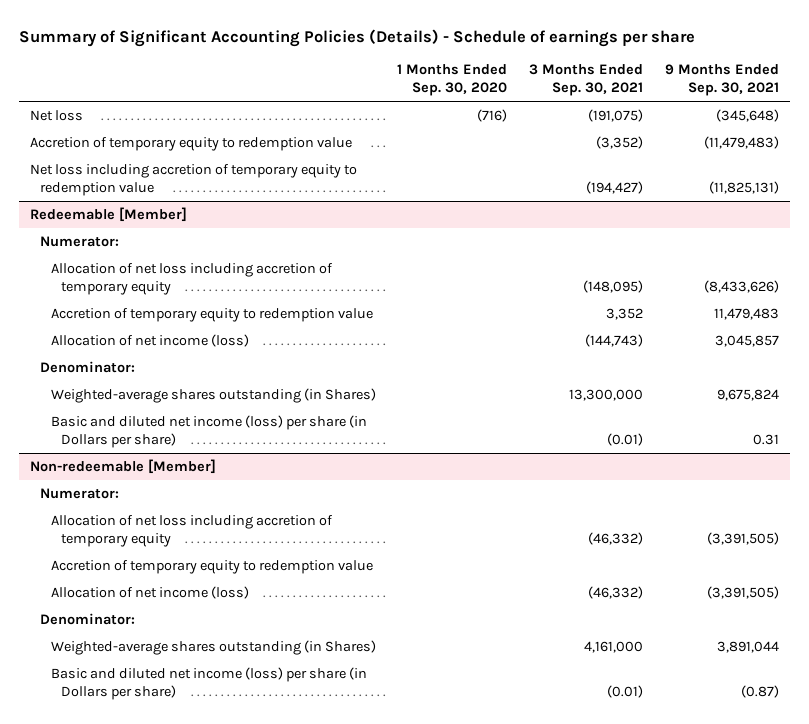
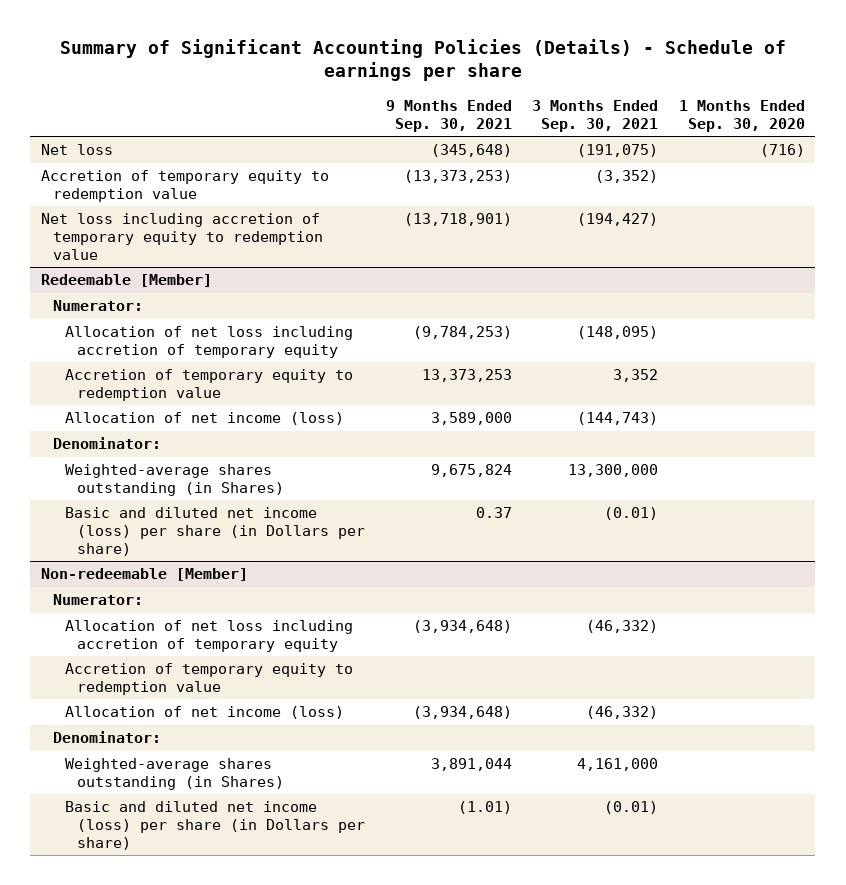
[703,136,779,150] (11,479,483) -> [403,170,512,184] (13,373,253)
[708,181,779,195] (11,825,131) -> [403,213,512,227] (13,718,901)
[703,280,779,294] (8,433,626) -> [412,326,512,340] (9,784,253)
[713,308,779,321] 11,479,483 -> [421,369,512,383] 13,373,253
[714,335,779,348] 3,045,857 -> [430,412,512,426] 3,589,000
[752,434,779,446] 0.31 -> [475,507,512,519] 0.37
[706,532,779,546] (3,391,505) -> [412,620,512,634] (3,934,648)
[706,586,779,600] (3,391,505) -> [412,706,512,720] (3,934,648)
[740,685,779,699] (0.87) -> [457,801,512,815] (1.01)

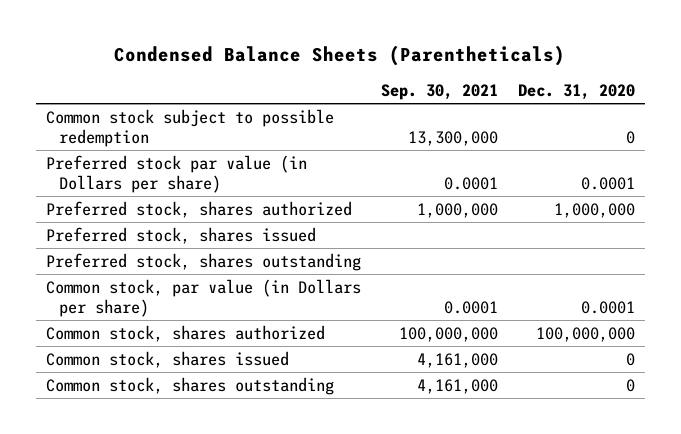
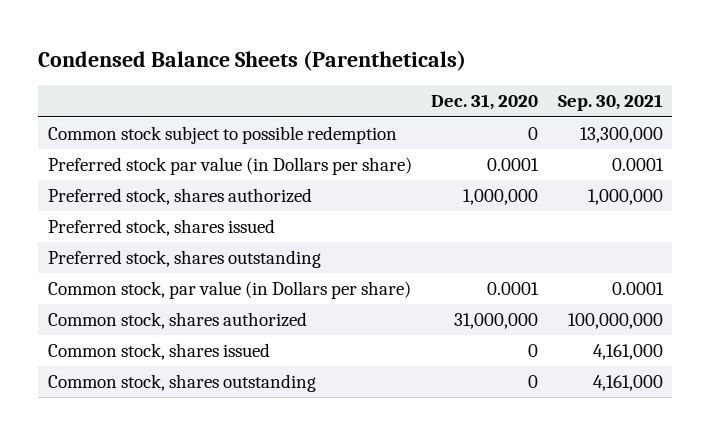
[536,326,636,342] 100,000,000 -> [454,313,539,330] 31,000,000

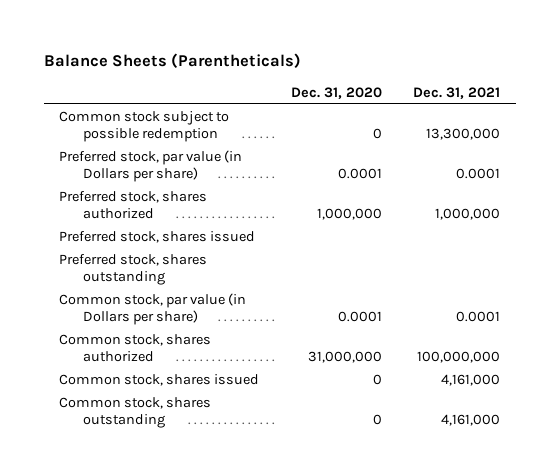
[37,49,466,71] Condensed Balance Sheets (Parentheticals) -> [43,53,301,69] Balance Sheets (Parentheticals)
[557,94,663,112] Sep. 30, 2021 -> none
none -> [413,86,501,99] Dec. 31, 2021
[47,157,412,176] Preferred stock par value (in Dollars per share) -> [59,150,243,183] Preferred stock, par value (in Dollars per share)

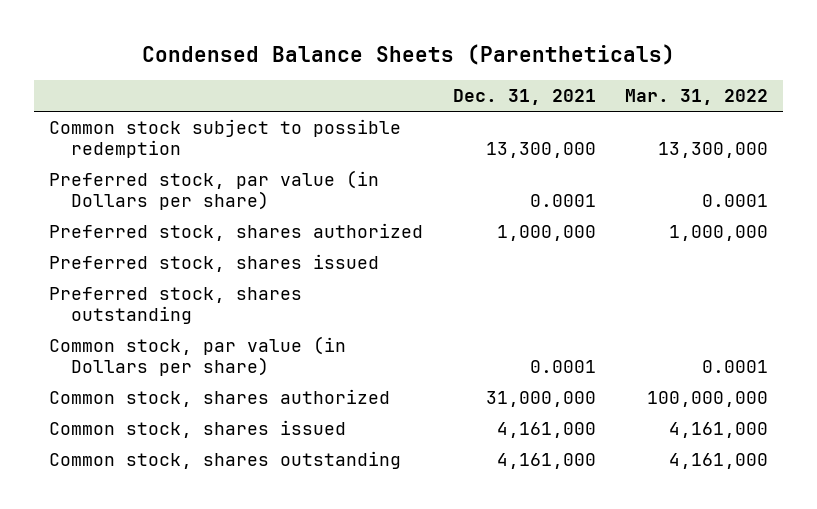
[43,53,301,69] Balance Sheets (Parentheticals) -> [141,43,675,65] Condensed Balance Sheets (Parentheticals)
[290,86,382,99] Dec. 31, 2020 -> none
none -> [625,88,769,105] Mar. 31, 2022
[417,351,501,364] 100,000,000 -> [485,391,596,408] 31,000,000

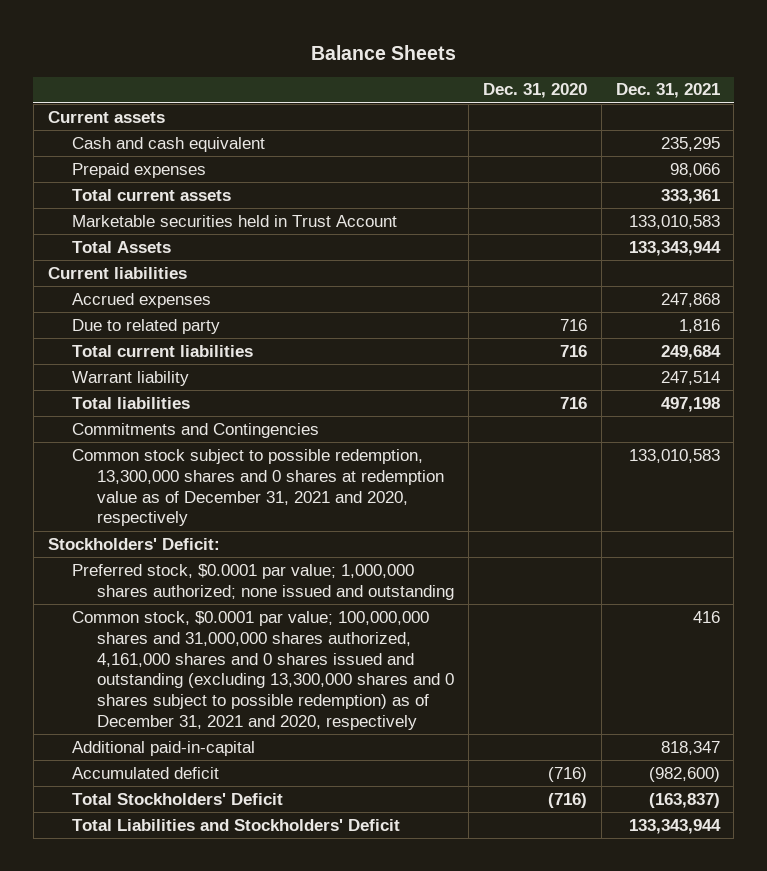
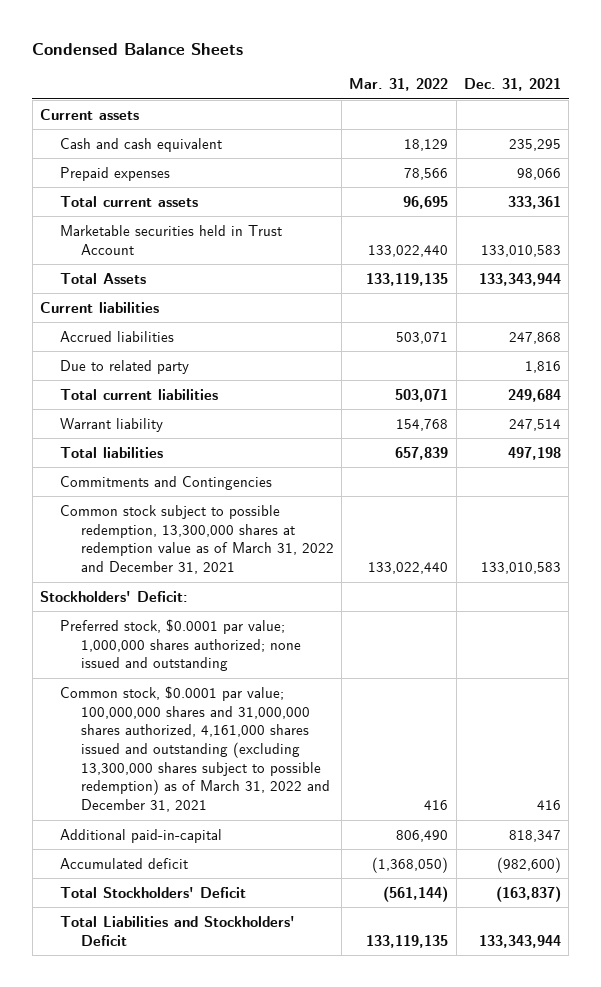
[310,44,456,60] Balance Sheets -> [32,42,244,55] Condensed Balance Sheets
[482,83,587,99] Dec. 31, 2020 -> none
none -> [349,77,449,91] Mar. 31, 2022
[72,292,212,308] Accrued expenses -> [60,330,175,342] Accrued liabilities
[72,448,444,527] Common stock subject to possible redemption, 13,300,000 shares and 0 shares at redemption value as of December 31, 2021 and 2020, respectively -> [60,504,334,574] Common stock subject to possible redemption, 13,300,000 shares at redemption value as of March 31, 2022 and December 31, 2021
[72,610,454,731] Common stock, $0.0001 par value; 100,000,000 shares and 31,000,000 shares authorized, 4,161,000 shares and 0 shares issued and outstanding (excluding 13,300,000 shares and 0 shares subject to possible redemption) as of December 31, 2021 and 2020, respectively -> [60,685,330,813] Common stock, $0.0001 par value; 100,000,000 shares and 31,000,000 shares authorized, 4,161,000 shares issued and outstanding (excluding 13,300,000 shares subject to possible redemption) as of March 31, 2022 and December 31, 2021

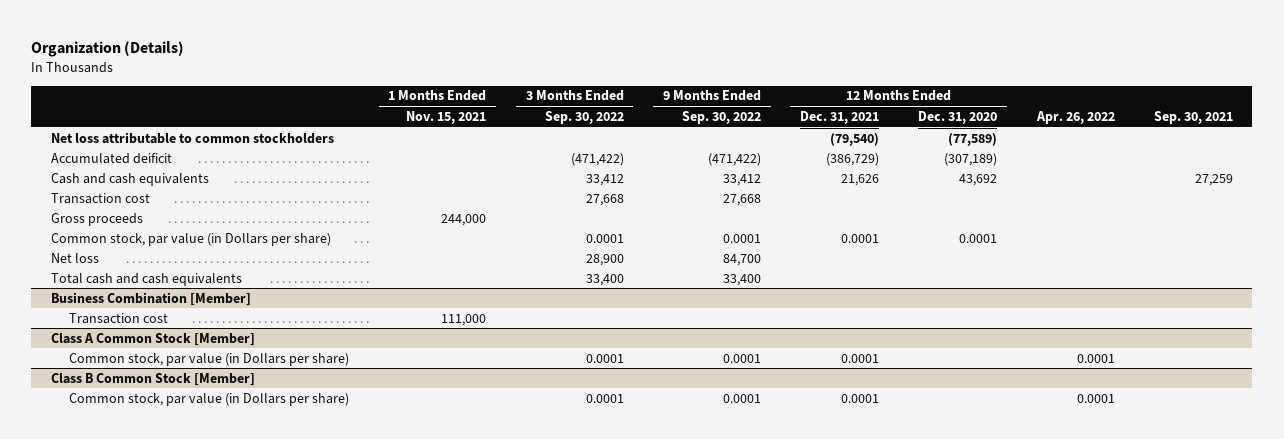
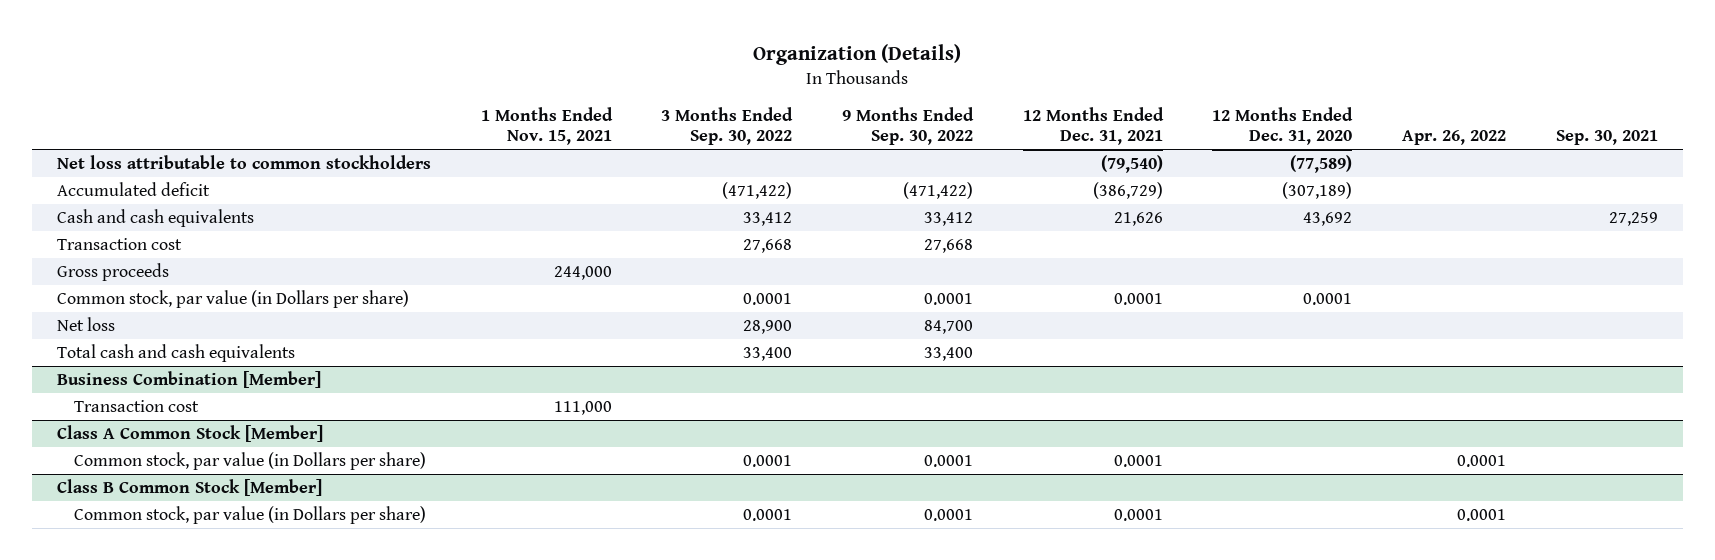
[51,152,173,164] Accumulated deificit -> [57,181,211,196] Accumulated deficit

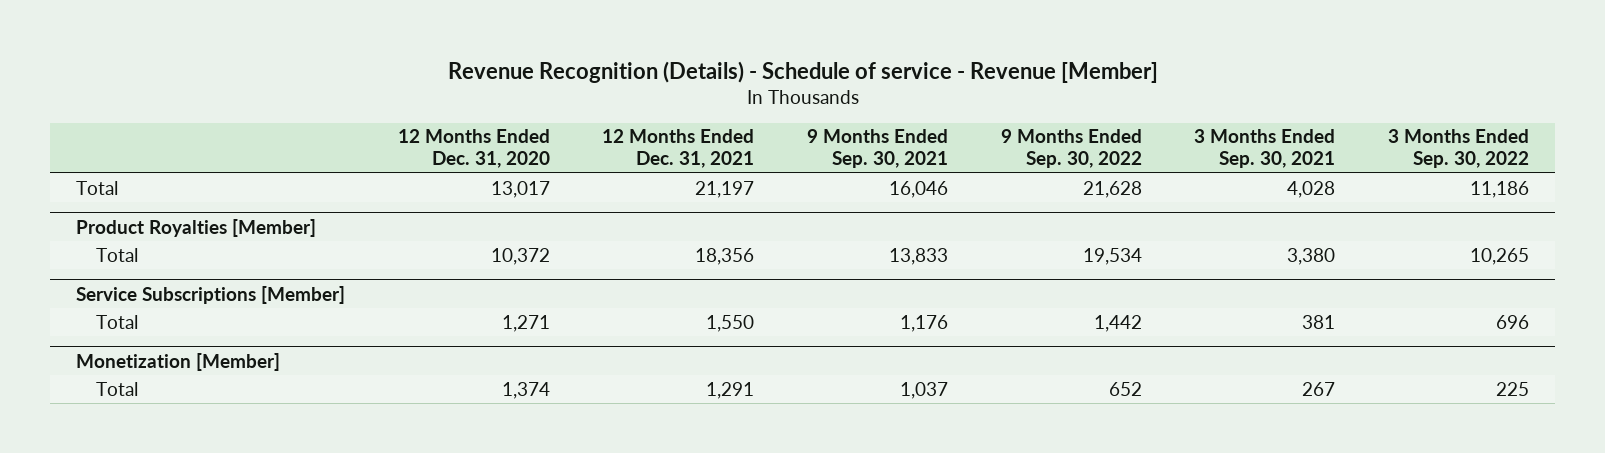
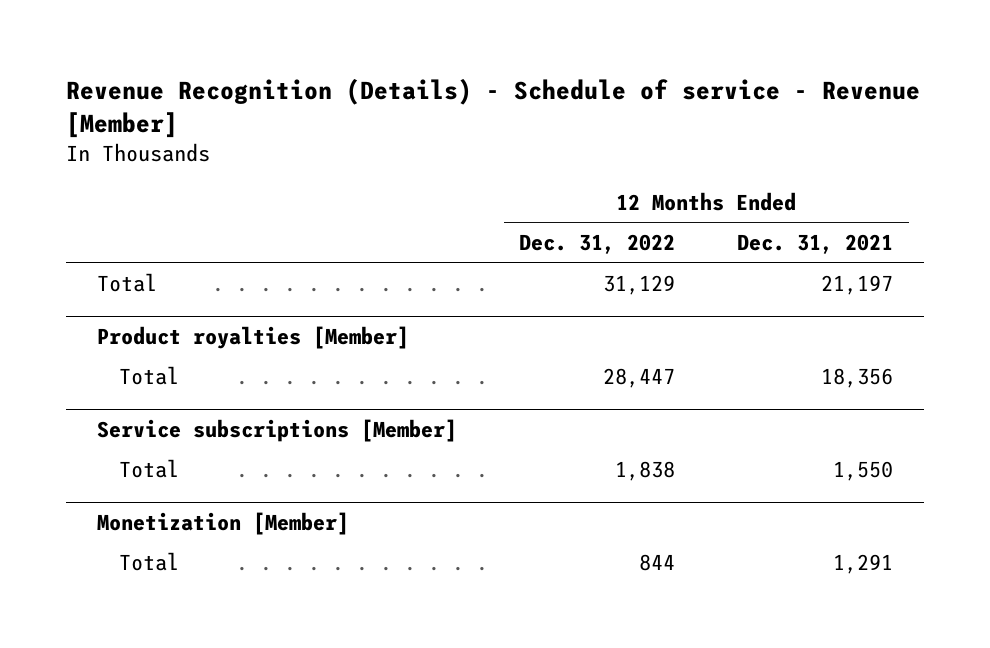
[397,129,550,169] 12 Months Ended Dec. 31, 2020 -> none
[807,129,949,169] 9 Months Ended Sep. 30, 2021 -> none
[1000,129,1142,169] 9 Months Ended Sep. 30, 2022 -> none
[1194,129,1336,169] 3 Months Ended Sep. 30, 2021 -> none
[1387,129,1529,169] 3 Months Ended Sep. 30, 2022 -> none
none -> [519,233,676,254] Dec. 31, 2022
[76,218,317,237] Product Royalties [Member] -> [97,325,410,349] Product royalties [Member]
[76,285,346,304] Service Subscriptions [Member] -> [97,418,458,442] Service subscriptions [Member]

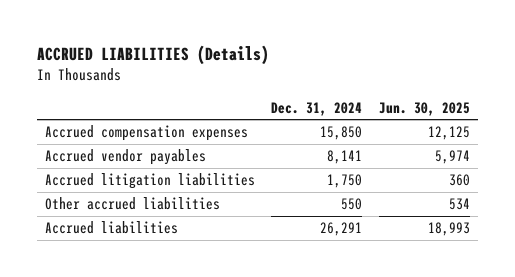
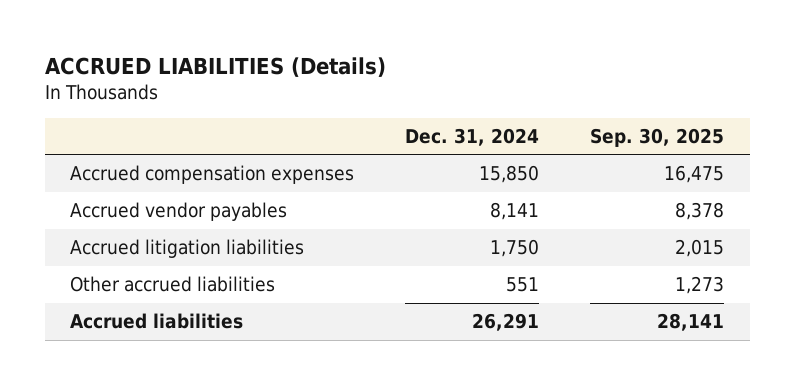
[378,101,470,116] Jun. 30, 2025 -> none
none -> [590,128,725,148] Sep. 30, 2025
[341,198,363,211] 550 -> [506,277,540,293] 551

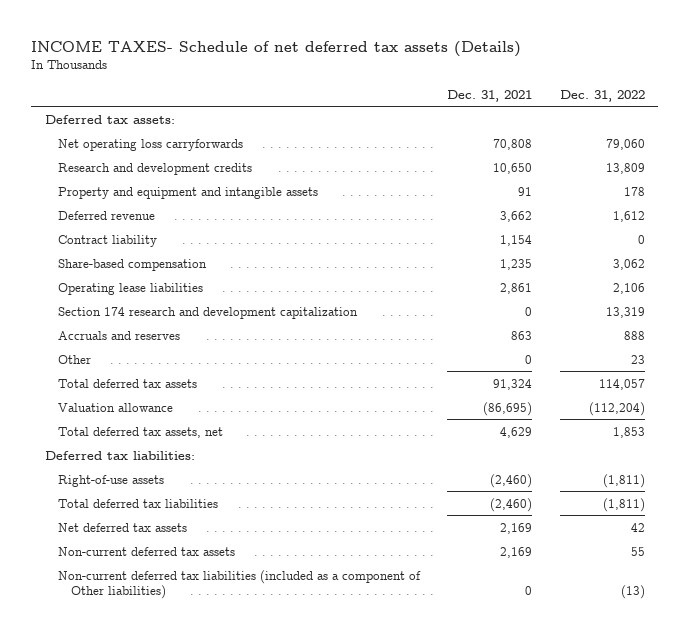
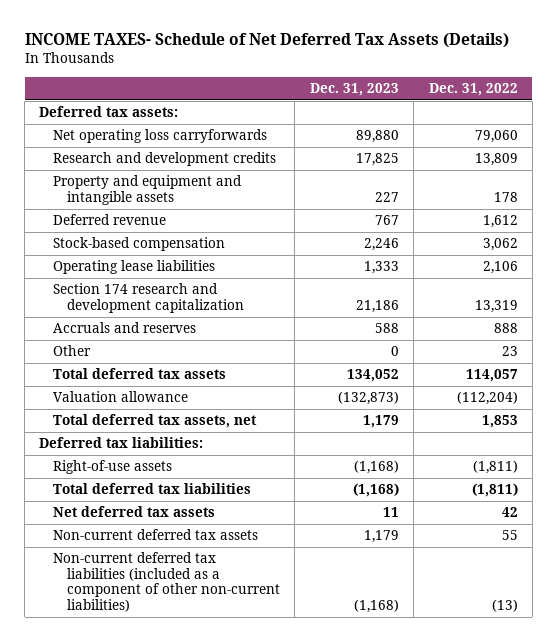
[31,40,522,57] INCOME TAXES- Schedule of net deferred tax assets (Details) -> [24,33,509,49] INCOME TAXES- Schedule of Net Deferred Tax Assets (Details)
[447,89,533,102] Dec. 31, 2021 -> none
none -> [309,83,399,97] Dec. 31, 2023
[57,234,157,247] Contract liability -> none
[57,258,207,271] Share-based compensation -> [53,237,226,252] Stock-based compensation
[57,569,421,599] Non-current deferred tax liabilities (included as a component of Other liabilities) -> [53,552,280,612] Non-current deferred tax liabilities (included as a component of other non-current liabilities)

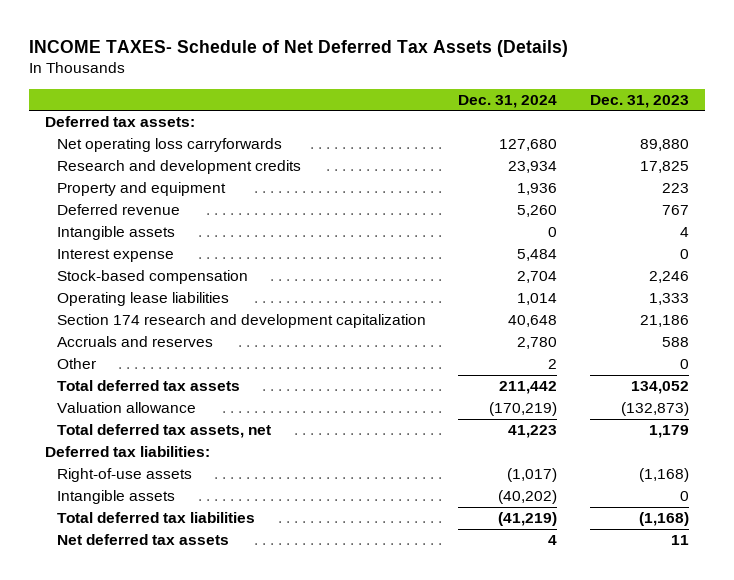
[428,83,518,97] Dec. 31, 2022 -> none
none -> [458,94,558,108] Dec. 31, 2024
[53,175,243,205] Property and equipment and intangible assets -> [56,182,226,197] Property and equipment
[374,191,399,202] 227 -> [661,183,689,194] 223
none -> [56,226,175,241] Intangible assets
none -> [56,249,174,263] Interest expense
none -> [56,490,175,505] Intangible assets
[53,529,259,541] Non-current deferred tax assets -> none
[53,552,280,612] Non-current deferred tax liabilities (included as a component of other non-current liabilities) -> none

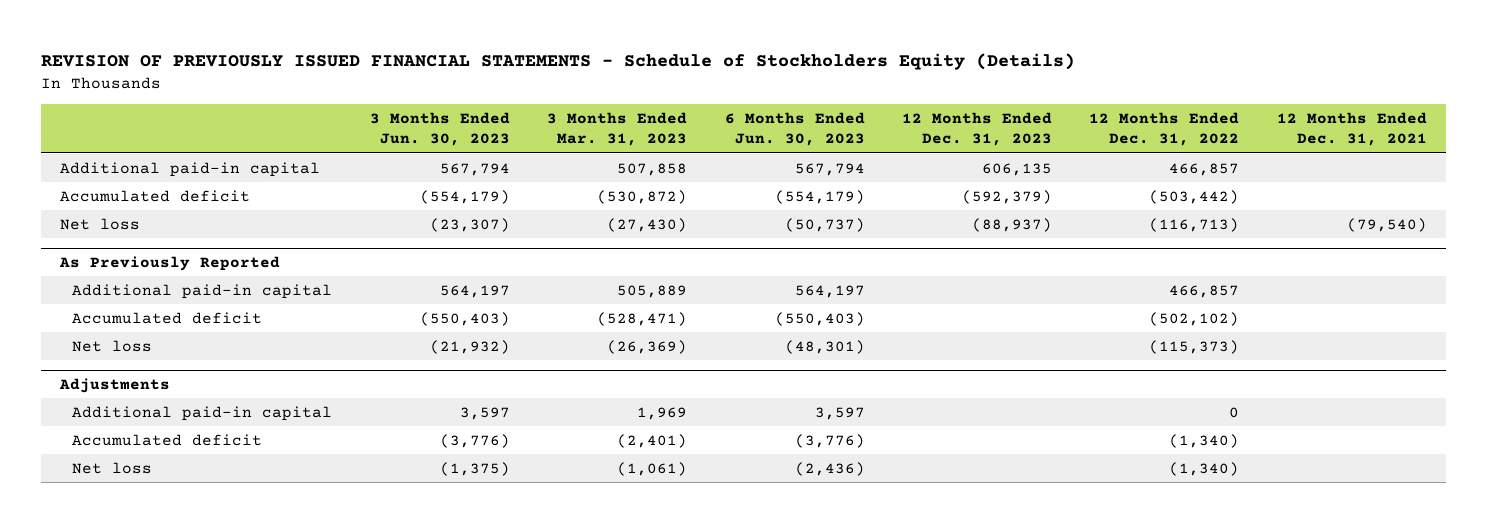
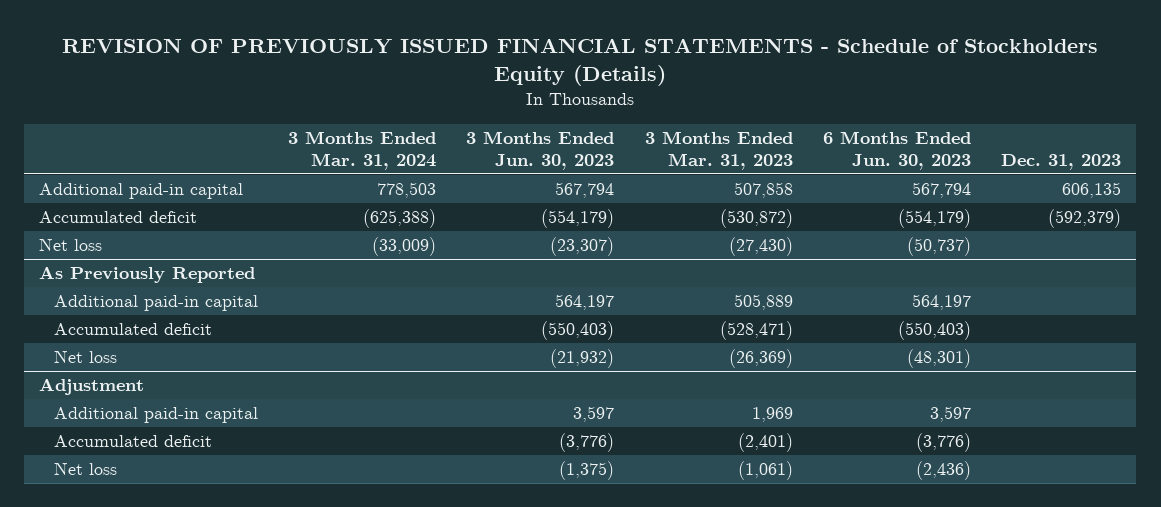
[902,111,1053,147] 12 Months Ended Dec. 31, 2023 -> none
[1089,111,1240,147] 12 Months Ended Dec. 31, 2022 -> none
[1276,111,1427,147] 12 Months Ended Dec. 31, 2021 -> none
none -> [288,131,437,170] 3 Months Ended Mar. 31, 2024
none -> [1001,153,1122,170] Dec. 31, 2023
[58,377,170,393] Adjustments -> [39,378,145,396] Adjustment

